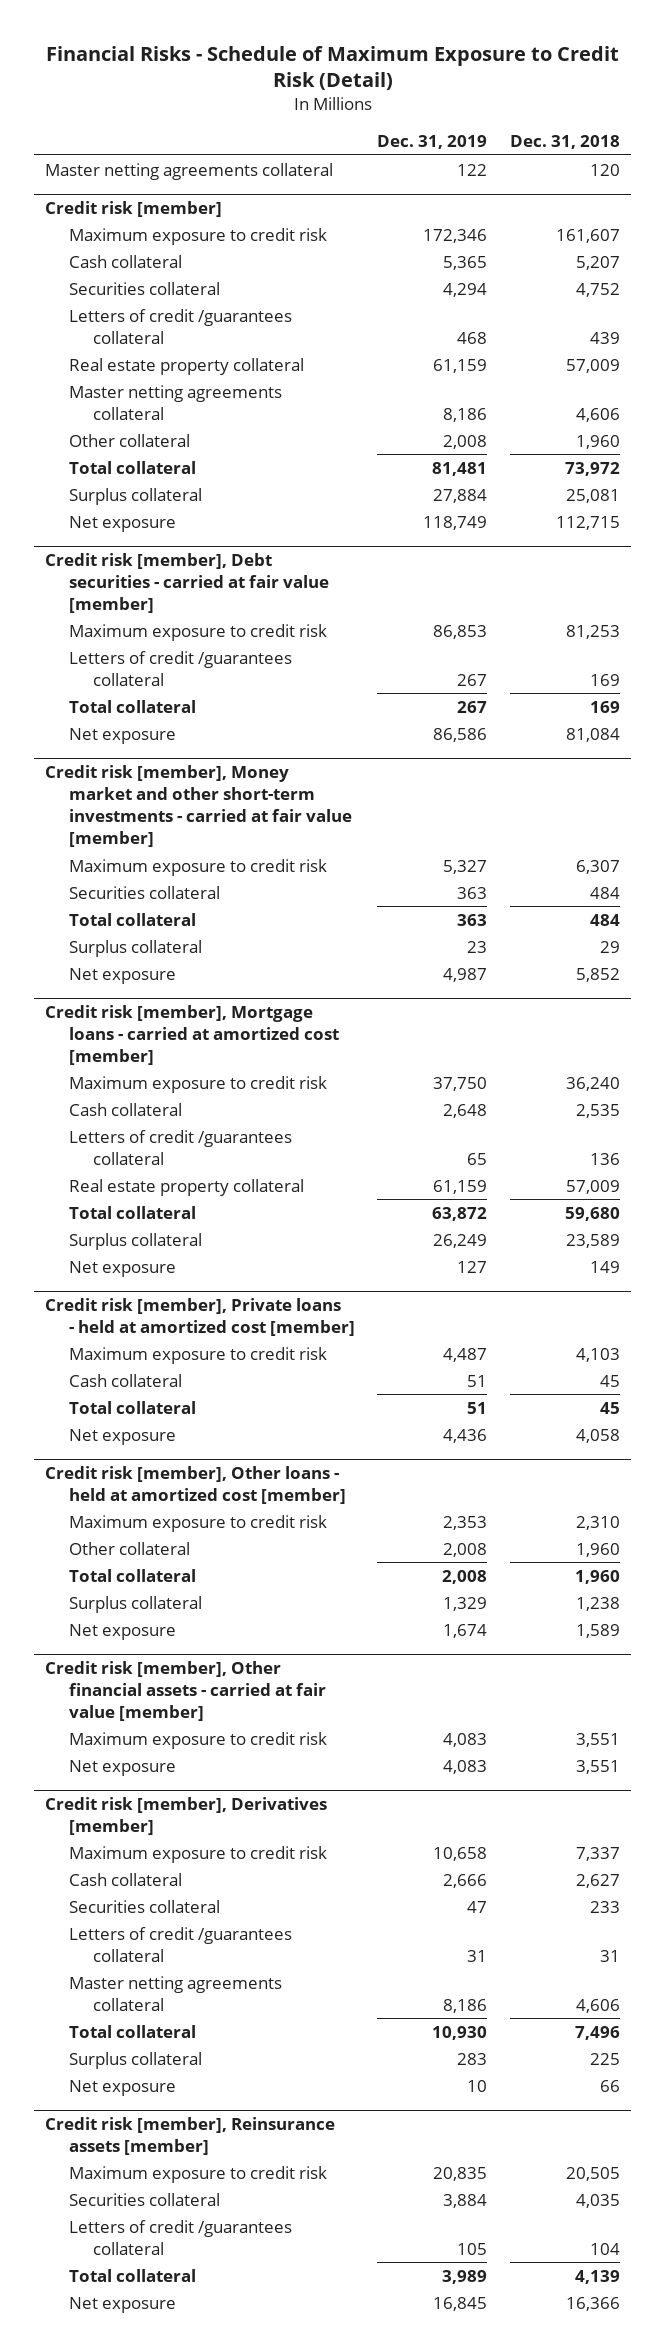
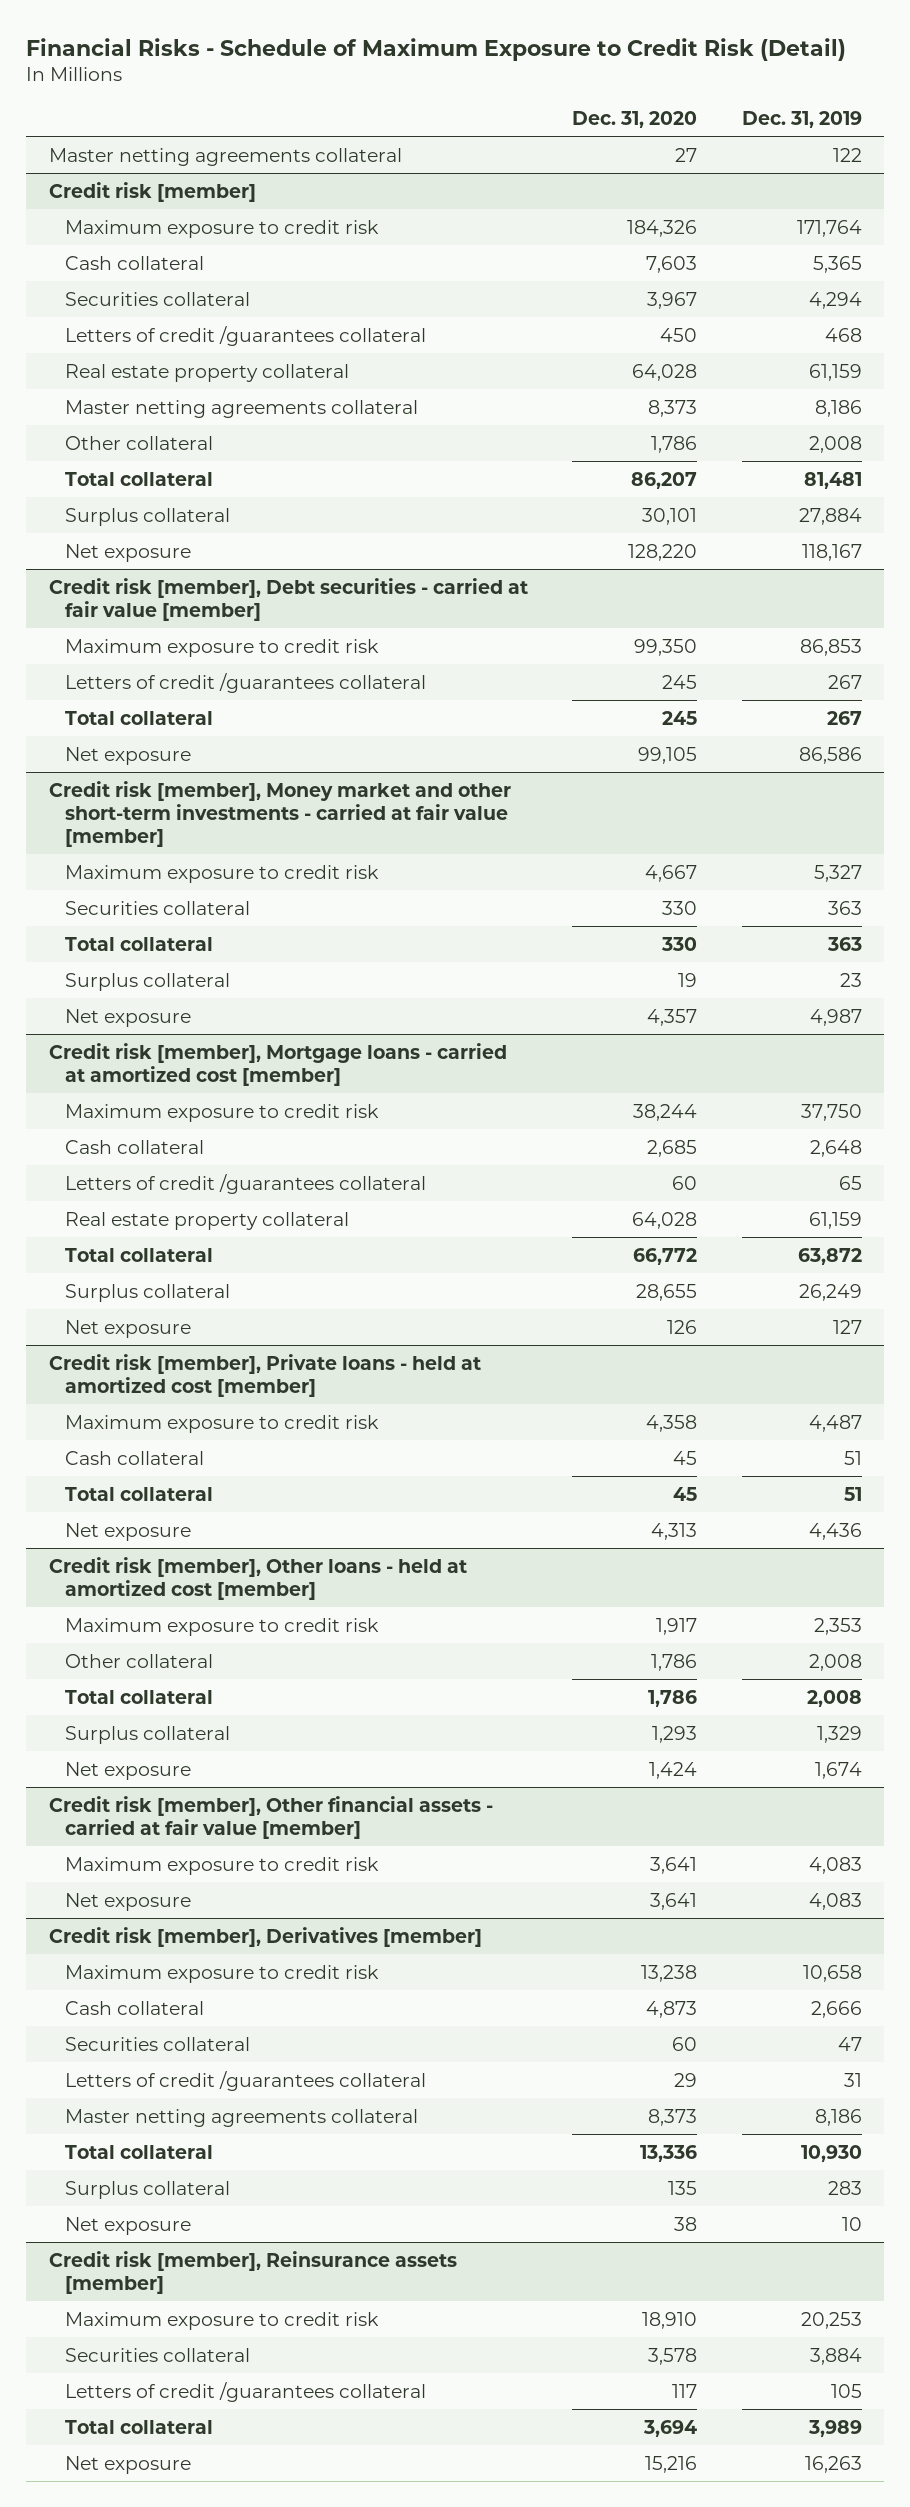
[509,135,620,150] Dec. 31, 2018 -> none
none -> [572,110,698,128] Dec. 31, 2020
[423,228,488,243] 172,346 -> [796,219,862,237] 171,764
[423,515,488,530] 118,749 -> [801,543,862,561] 118,167
[433,2166,488,2181] 20,835 -> [800,2311,862,2329] 20,253
[433,2296,488,2311] 16,845 -> [804,2455,862,2473] 16,263

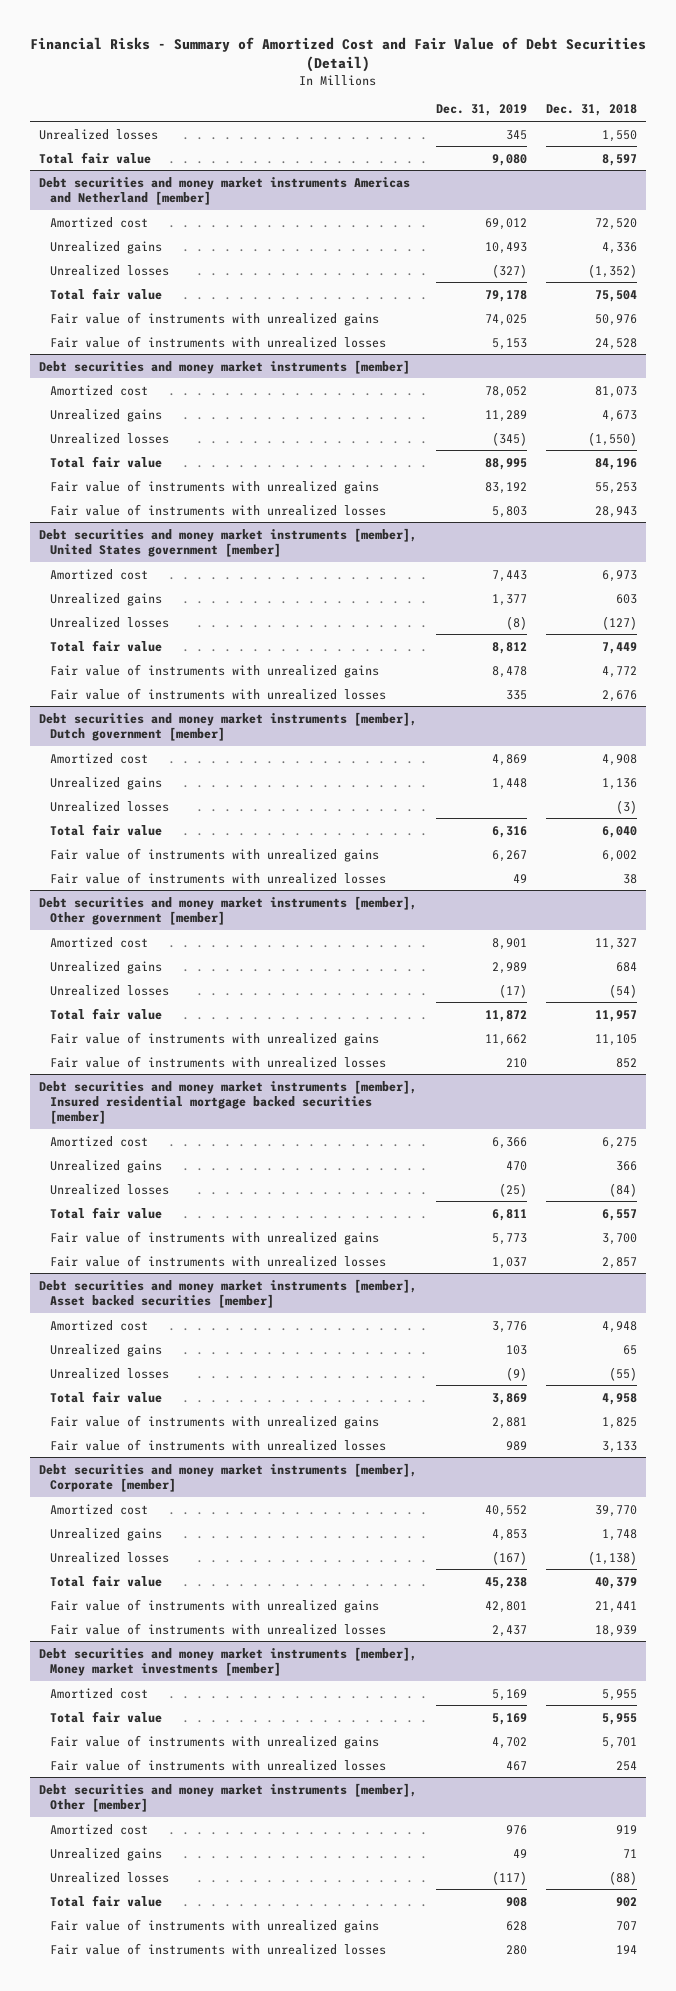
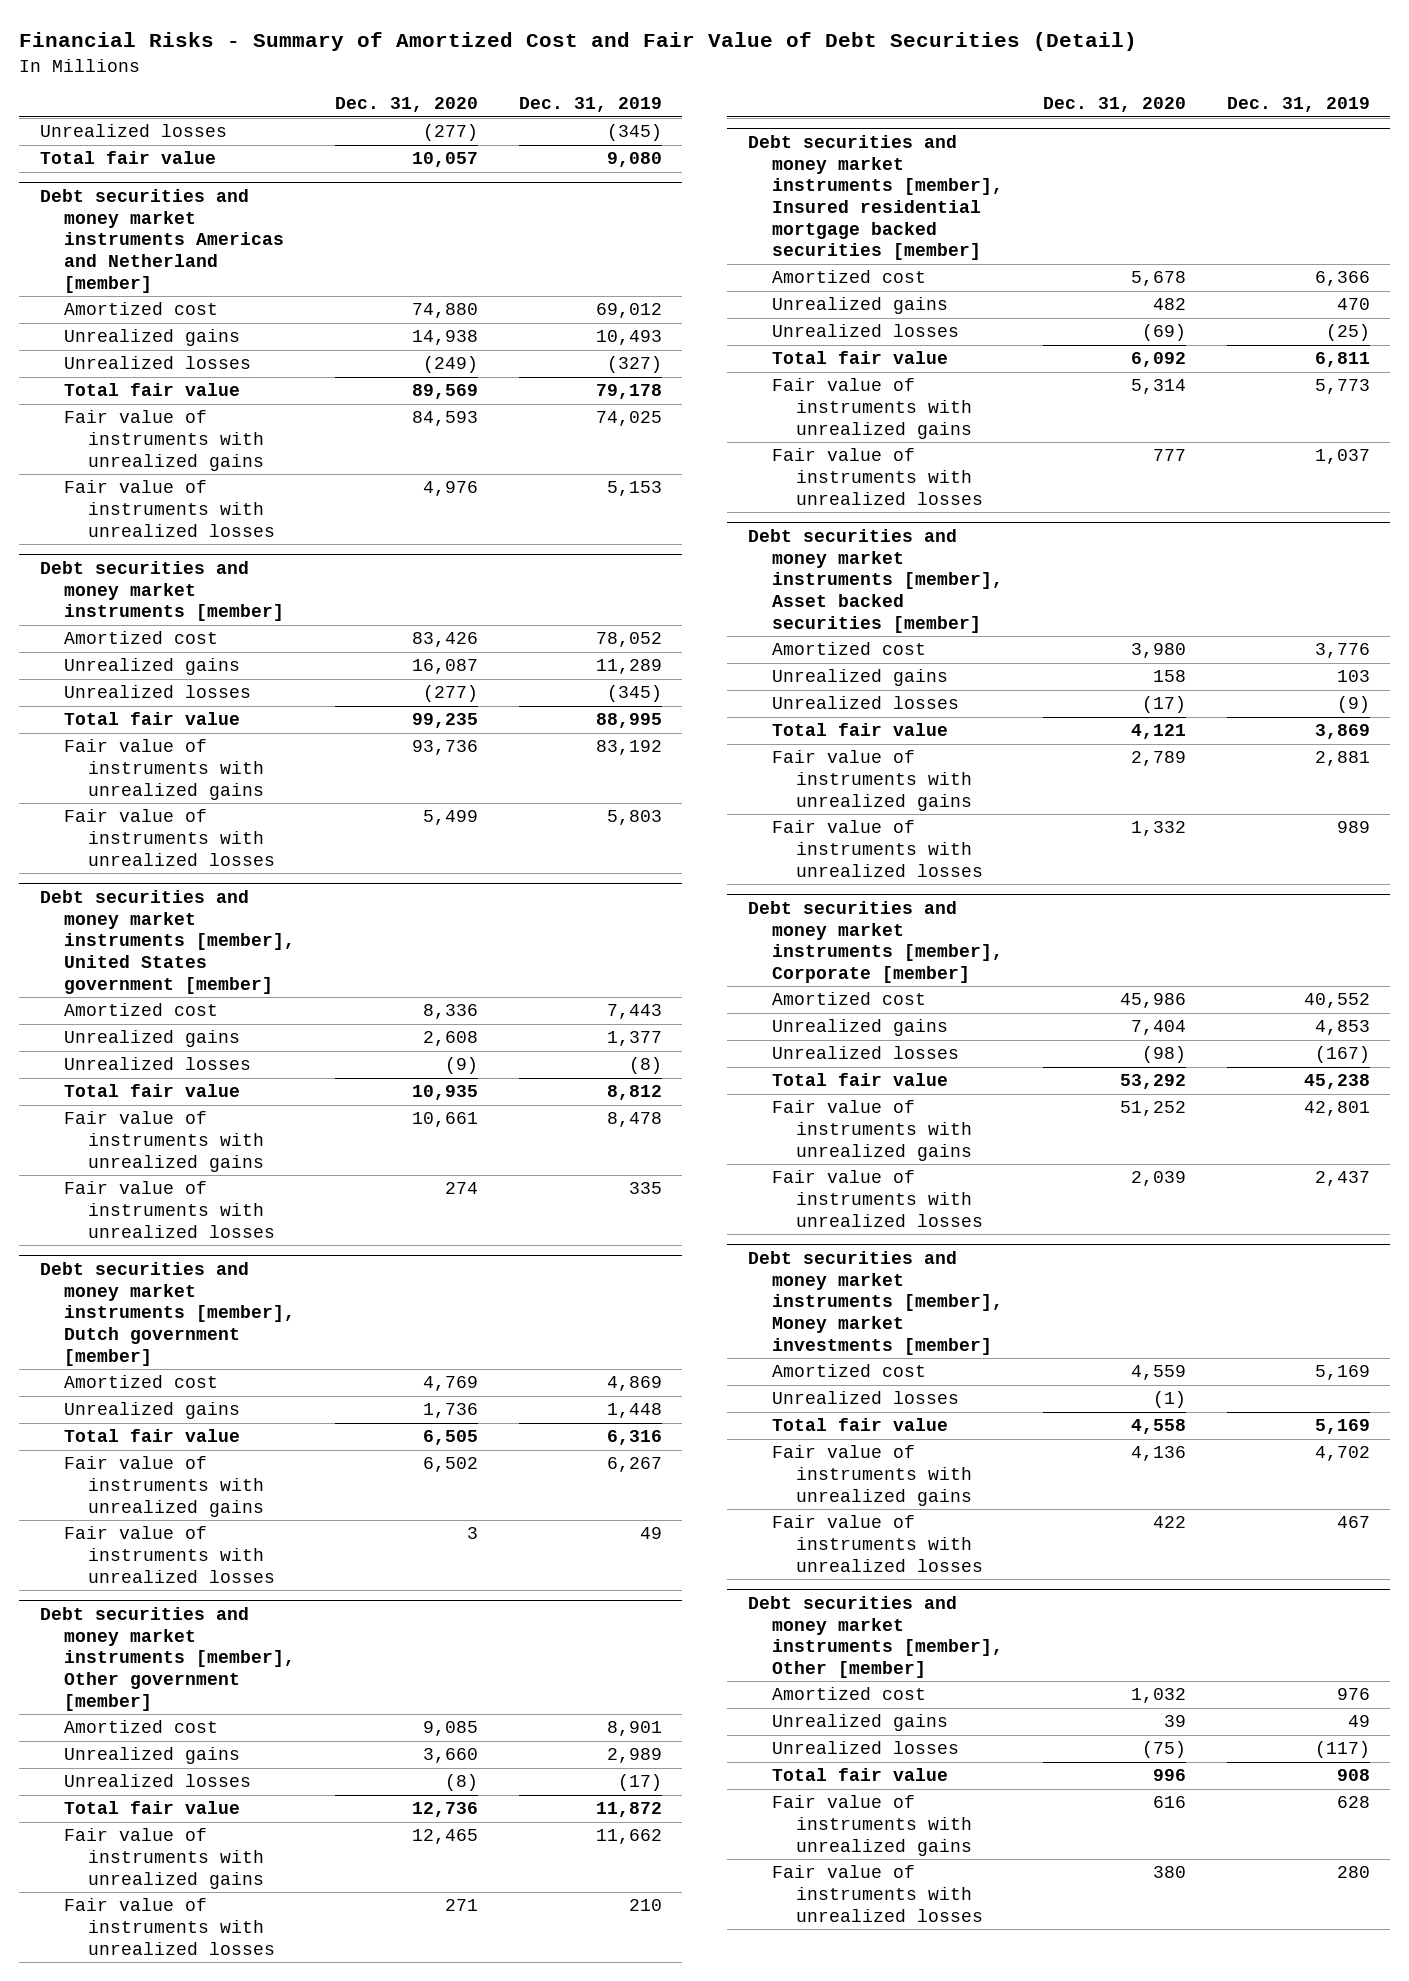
[545,104,637,117] Dec. 31, 2018 -> none
none -> [335,97,479,113] Dec. 31, 2020
[506,129,528,140] 345 -> [606,124,662,142] (345)
[49,800,169,812] Unrealized losses -> none
none -> [771,1391,959,1405] Unrealized losses

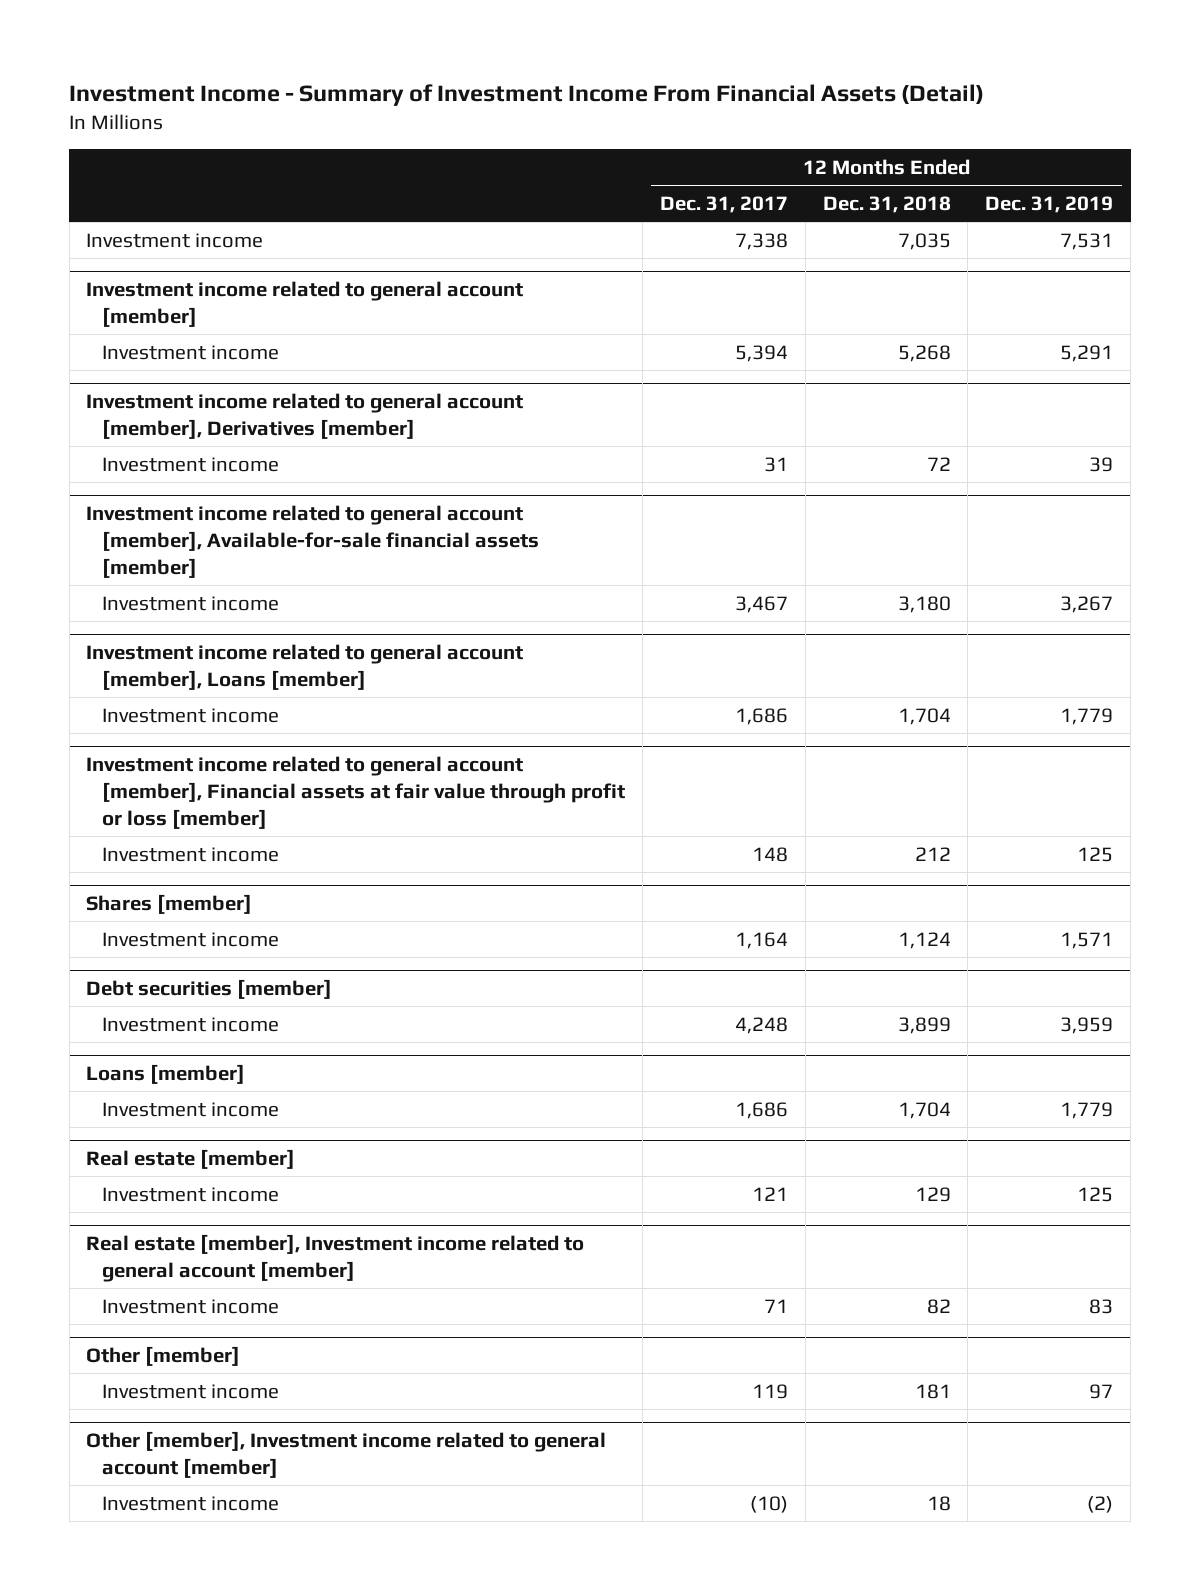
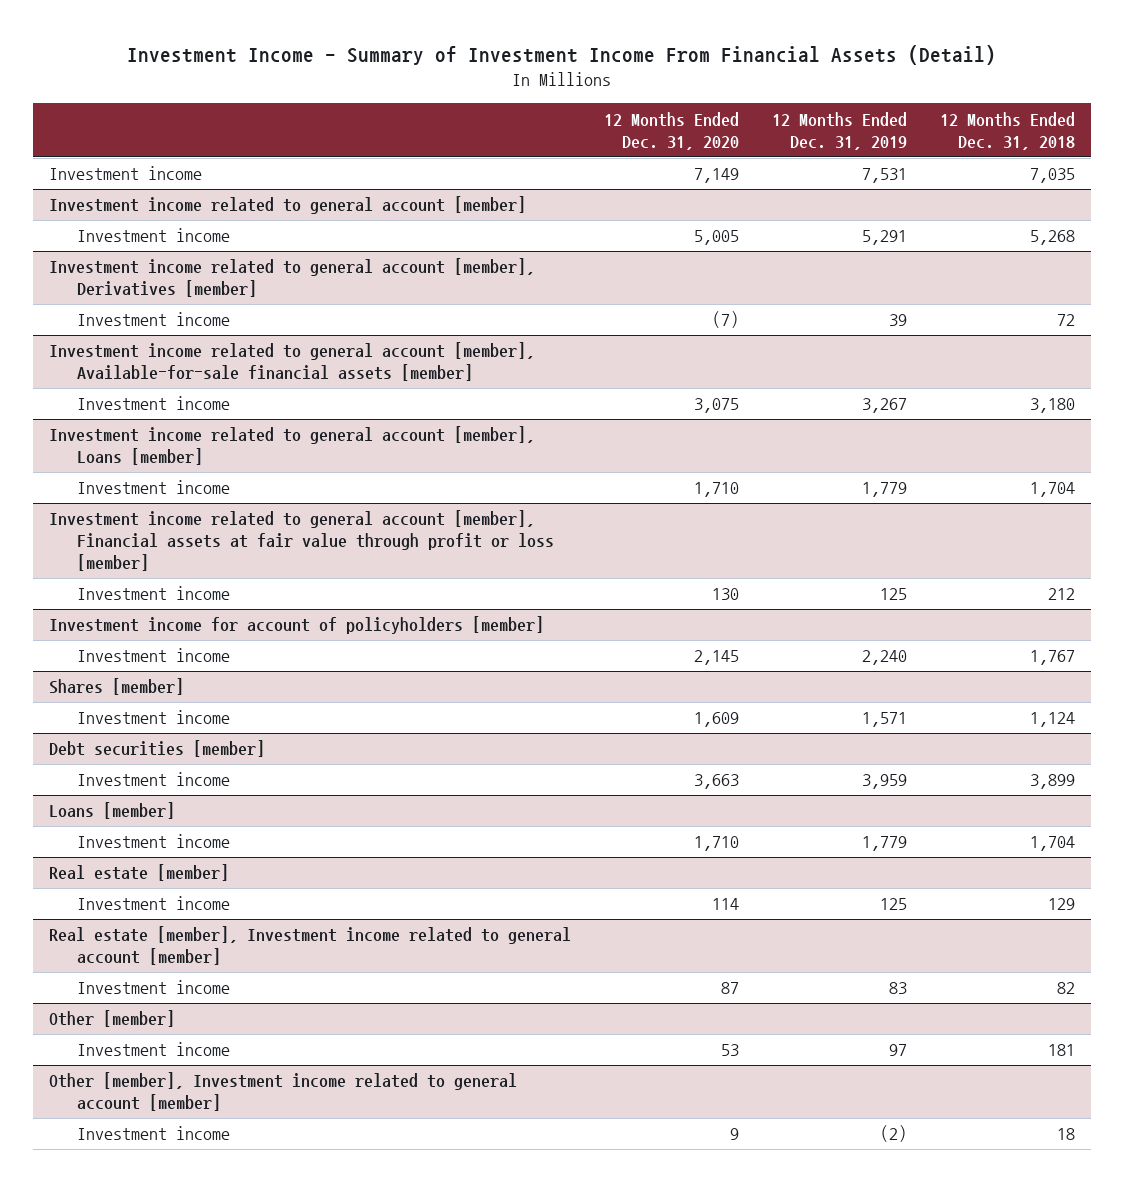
[659,196,788,214] Dec. 31, 2017 -> none
none -> [604,111,740,150] 12 Months Ended Dec. 31, 2020
none -> [49,616,545,635] Investment income for account of policyholders [member]
none -> [76,648,230,663] Investment income

